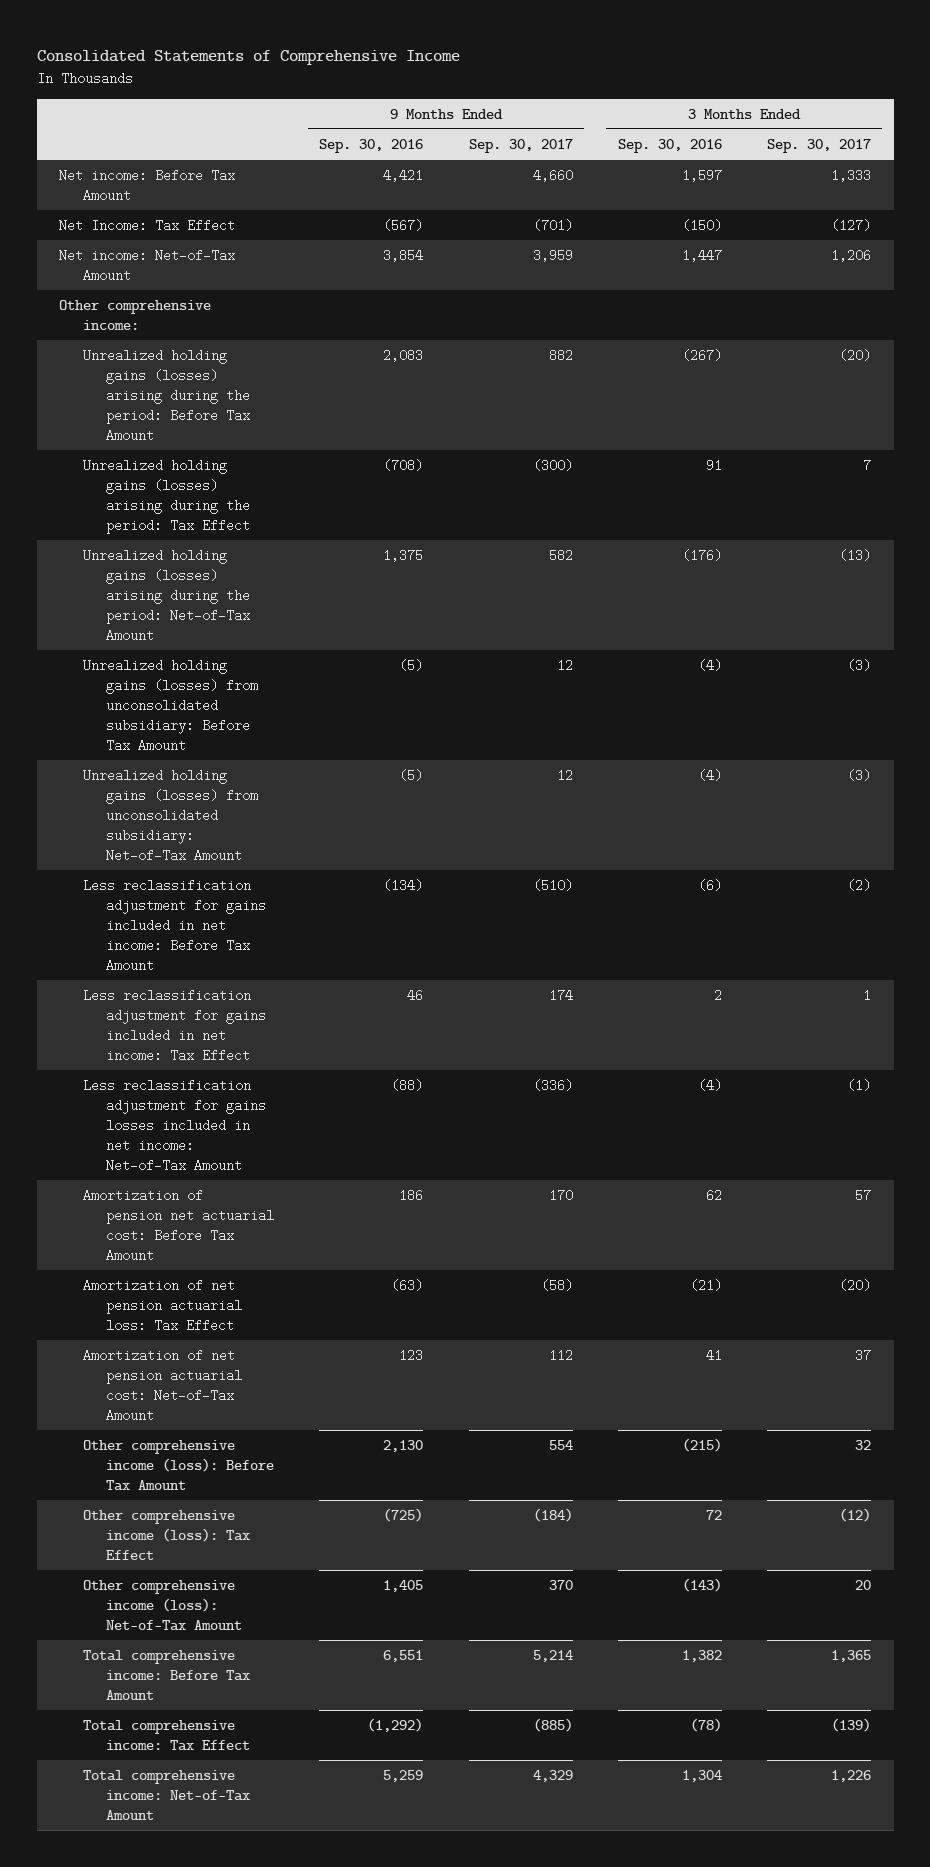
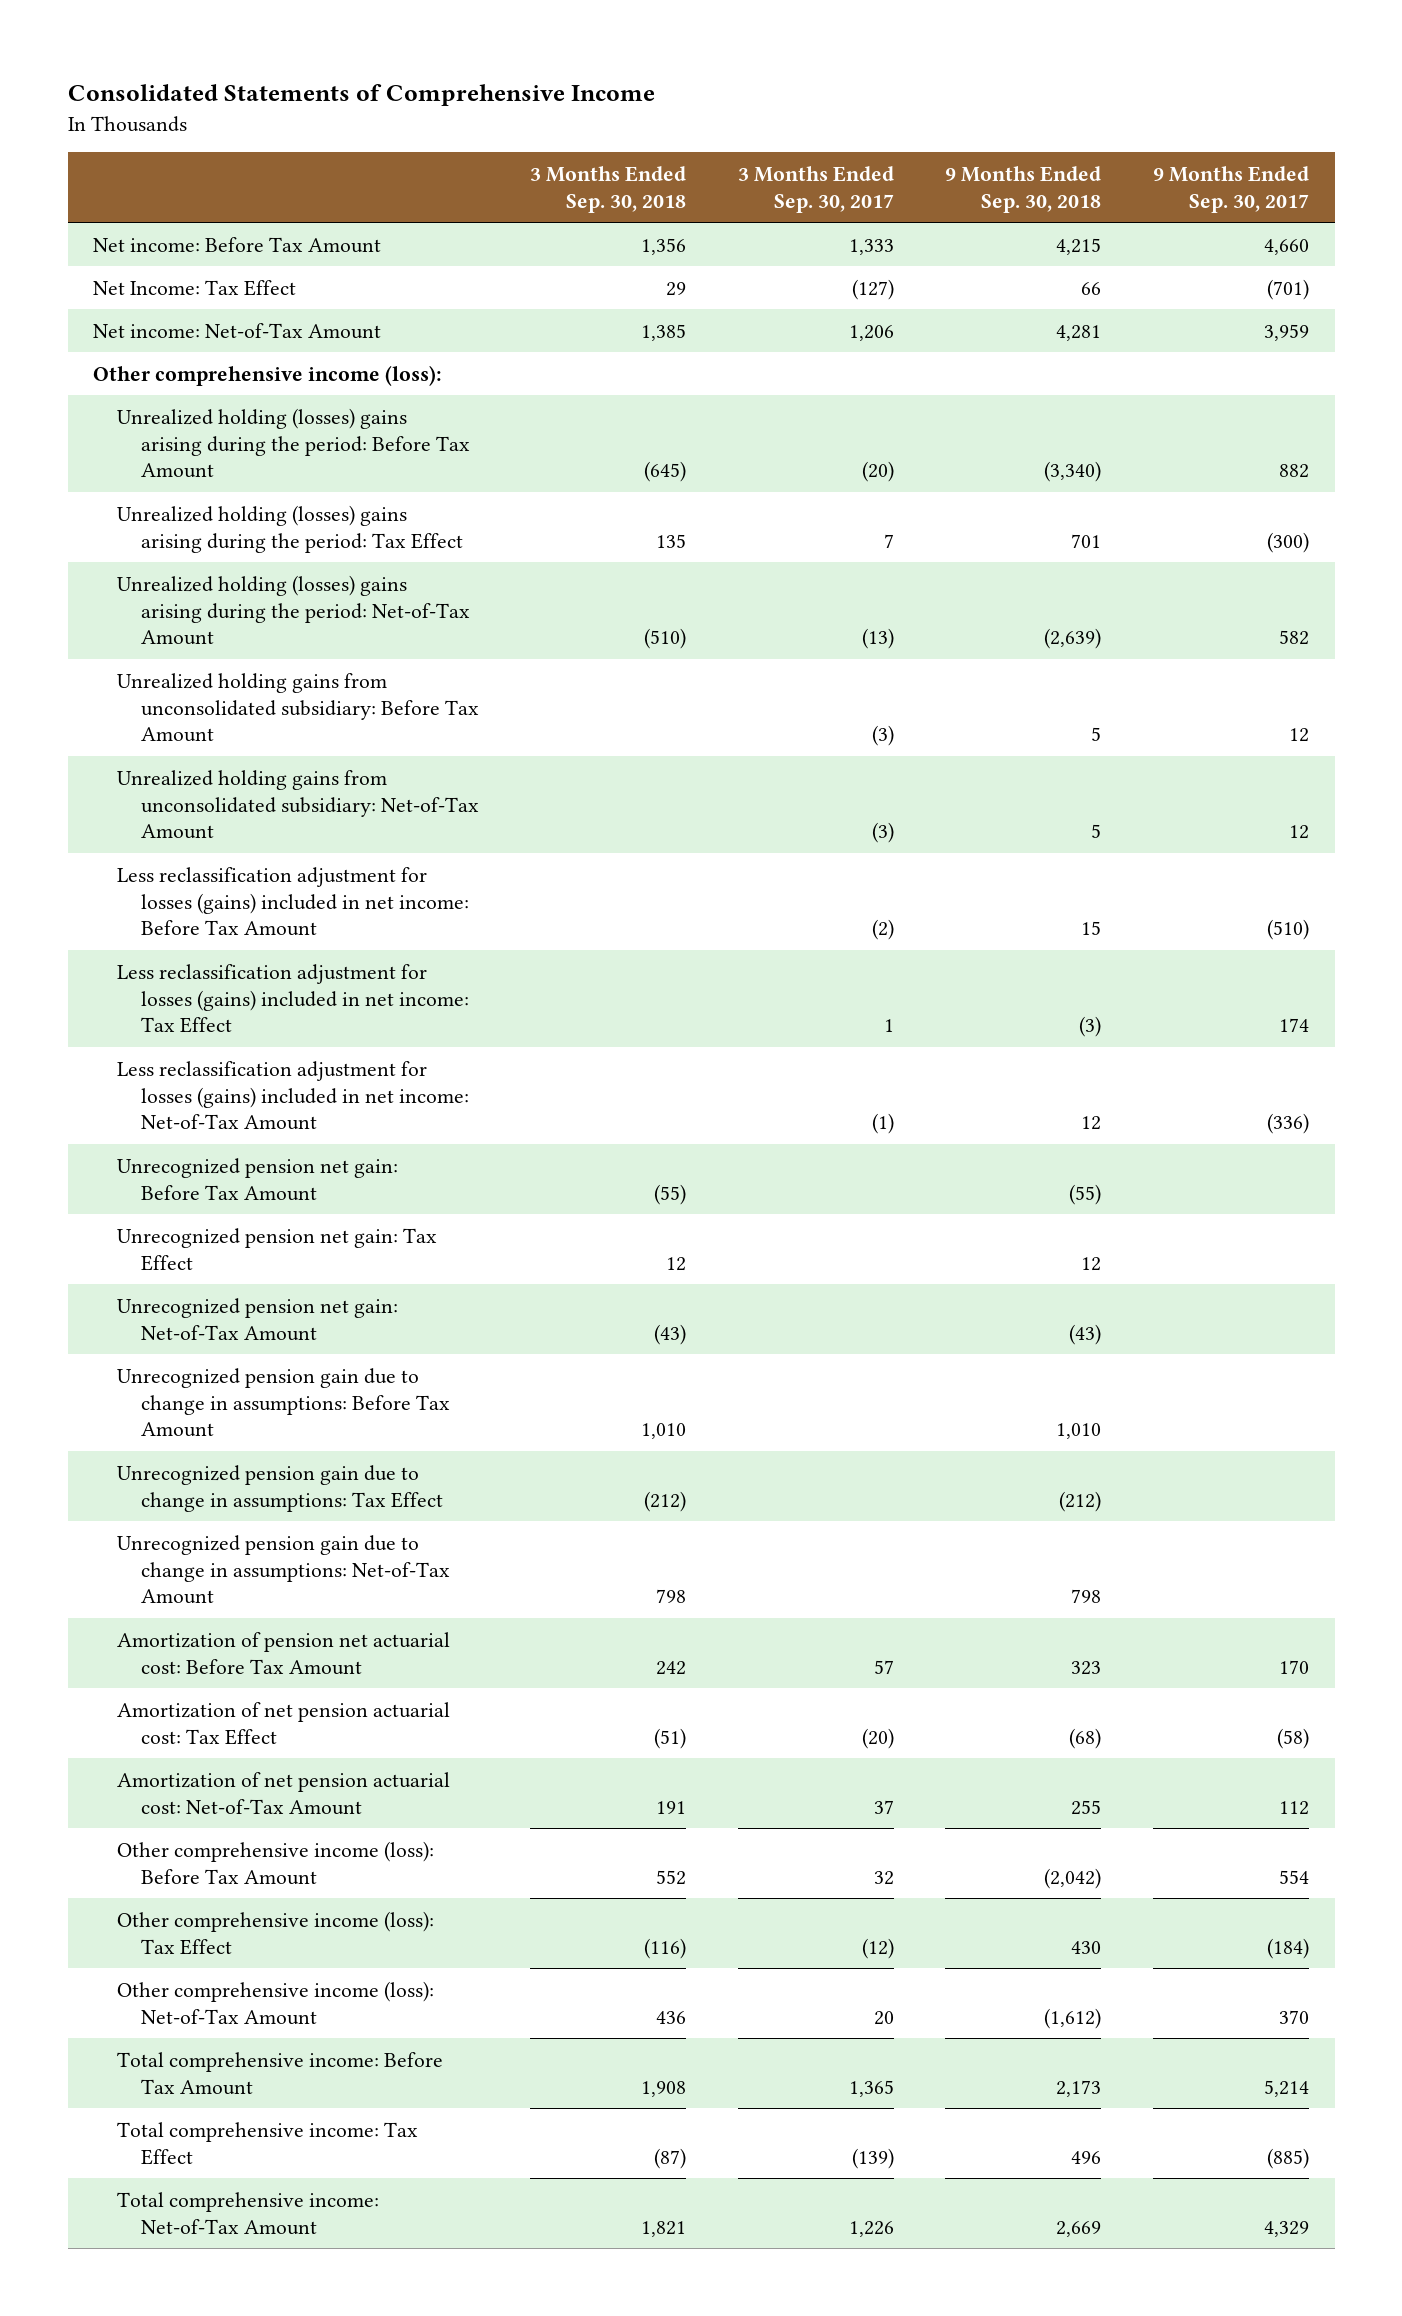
[319,138,424,153] Sep. 30, 2016 -> none
[617,138,722,153] Sep. 30, 2016 -> none
none -> [530,165,687,213] 3 Months Ended Sep. 30, 2018
none -> [945,165,1102,213] 9 Months Ended Sep. 30, 2018
[59,299,212,331] Other comprehensive income: -> [93,364,443,386] Other comprehensive income (loss):
[82,348,251,443] Unrealized holding gains (losses) arising during the period: Before Tax Amount -> [117,407,470,479] Unrealized holding (losses) gains arising during the period: Before Tax Amount
[82,458,251,535] Unrealized holding gains (losses) arising during the period: Tax Effect -> [117,504,463,553] Unrealized holding (losses) gains arising during the period: Tax Effect
[82,548,251,643] Unrealized holding gains (losses) arising during the period: Net-of-Tax Amount -> [117,574,470,646] Unrealized holding (losses) gains arising during the period: Net-of-Tax Amount
[82,658,259,753] Unrealized holding gains (losses) from unconsolidated subsidiary: Before Tax Amount -> [117,672,479,743] Unrealized holding gains from unconsolidated subsidiary: Before Tax Amount
[82,768,259,863] Unrealized holding gains (losses) from unconsolidated subsidiary: Net-of-Tax Amount -> [117,769,479,840] Unrealized holding gains from unconsolidated subsidiary: Net-of-Tax Amount
[82,878,267,973] Less reclassification adjustment for gains included in net income: Before Tax Amount -> [117,866,469,937] Less reclassification adjustment for losses (gains) included in net income: Before Tax Amount
[82,988,267,1063] Less reclassification adjustment for gains included in net income: Tax Effect -> [117,963,469,1034] Less reclassification adjustment for losses (gains) included in net income: Tax Effect
[82,1078,267,1173] Less reclassification adjustment for gains losses included in net income: Net-of-Tax Amount -> [117,1060,469,1131] Less reclassification adjustment for losses (gains) included in net income: Net-of-Tax Amount
none -> [117,1157,399,1201] Unrecognized pension net gain: Before Tax Amount
none -> [117,1227,438,1271] Unrecognized pension net gain: Tax Effect
none -> [117,1297,399,1341] Unrecognized pension net gain: Net-of-Tax Amount
none -> [117,1367,450,1438] Unrecognized pension gain due to change in assumptions: Before Tax Amount
none -> [117,1464,443,1512] Unrecognized pension gain due to change in assumptions: Tax Effect
none -> [117,1534,450,1605] Unrecognized pension gain due to change in assumptions: Net-of-Tax Amount
[82,1278,243,1333] Amortization of net pension actuarial loss: Tax Effect -> [117,1701,451,1745] Amortization of net pension actuarial cost: Tax Effect

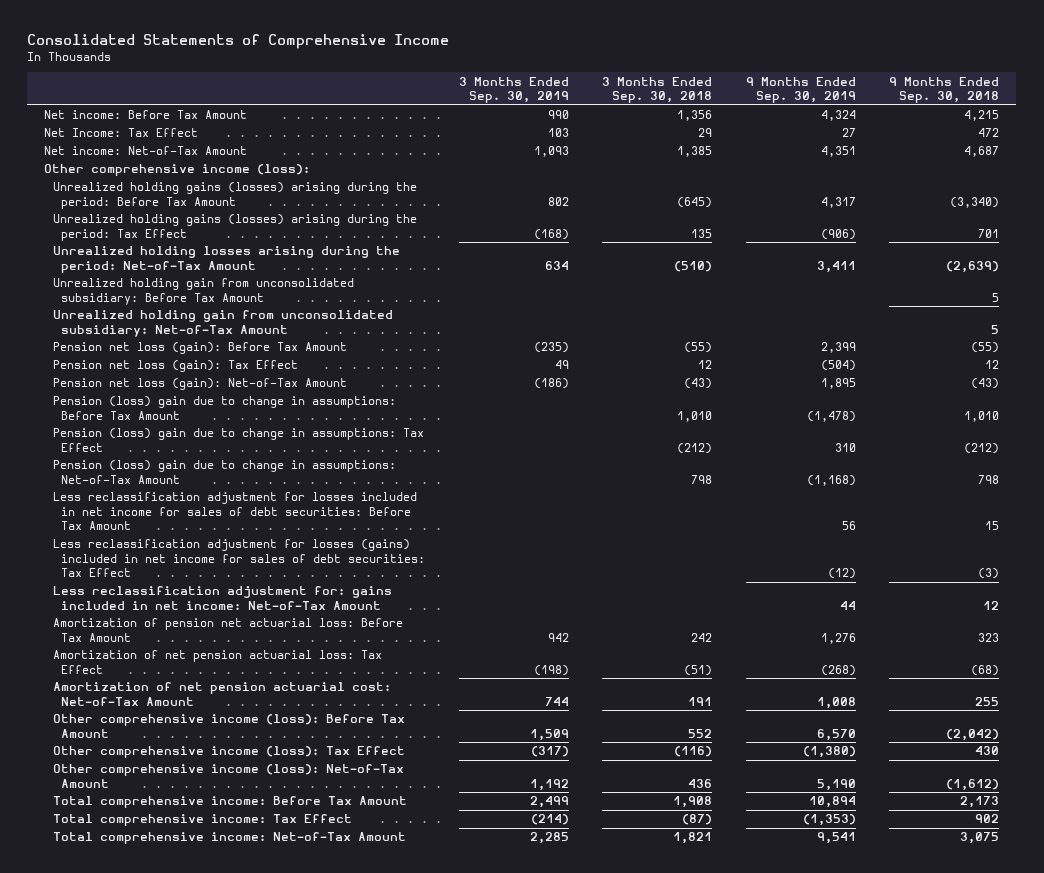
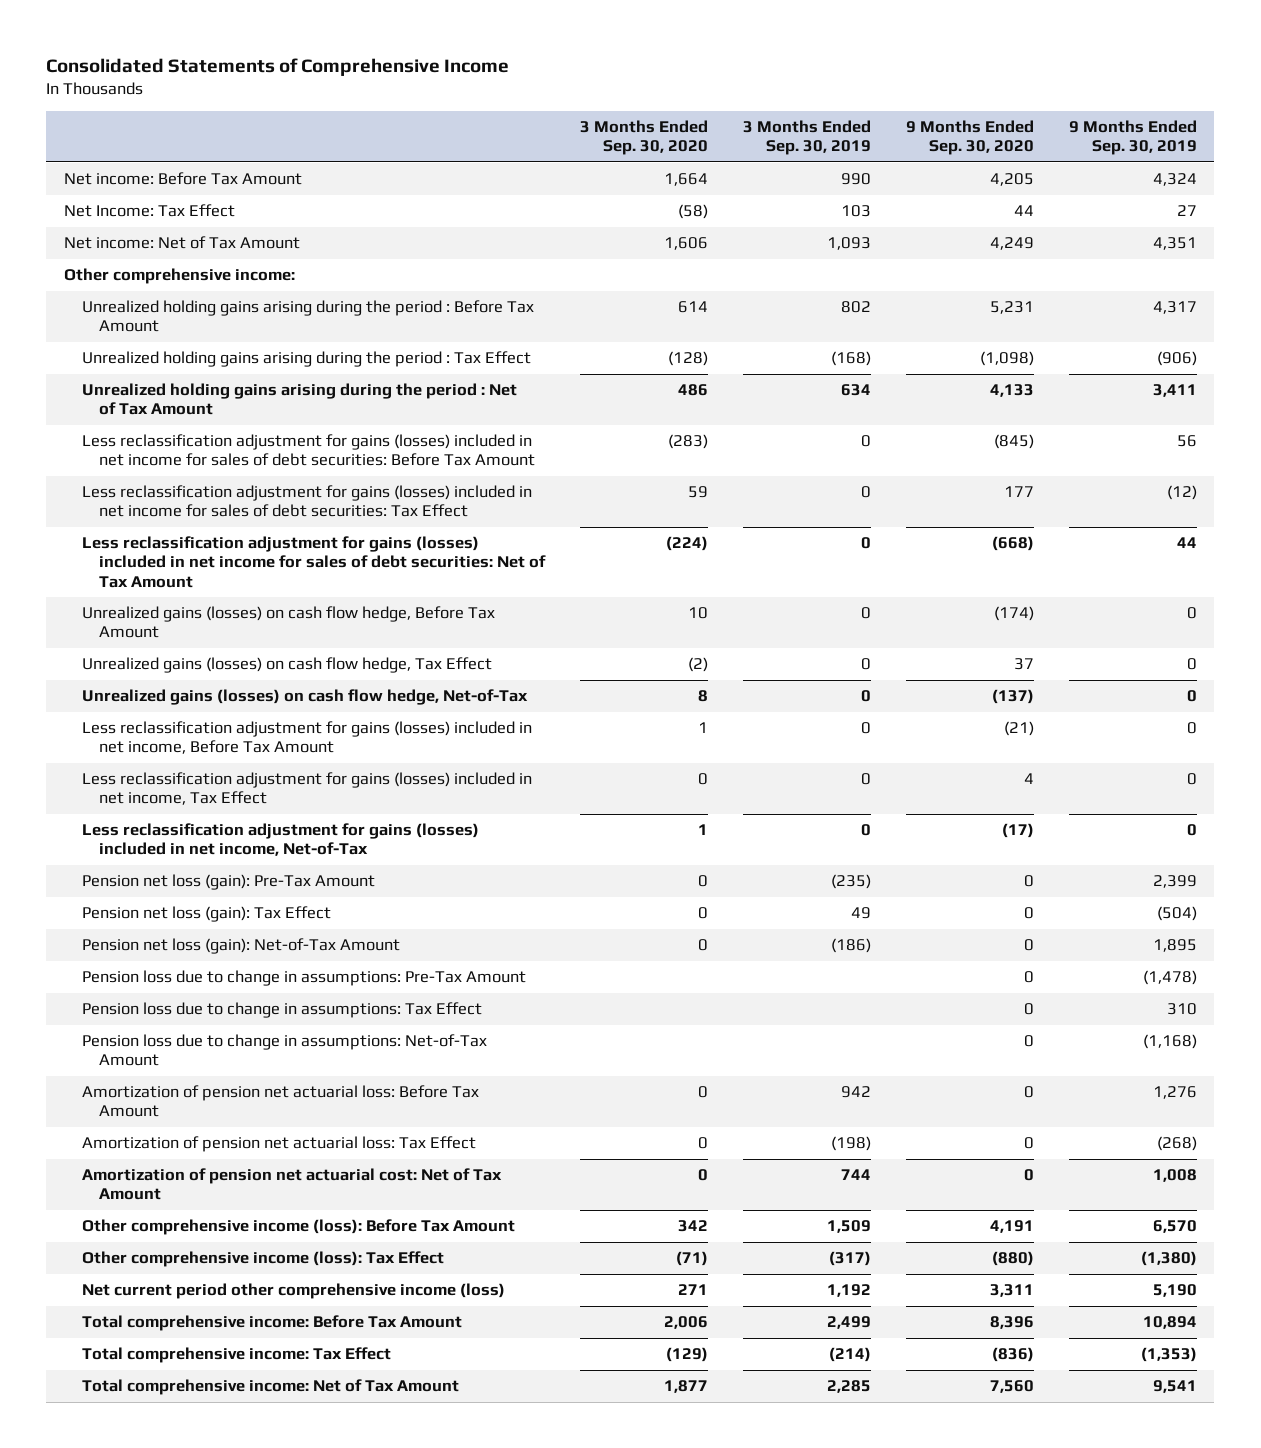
[602,76,713,104] 3 Months Ended Sep. 30, 2018 -> none
[889,76,1000,104] 9 Months Ended Sep. 30, 2018 -> none
none -> [580,120,709,156] 3 Months Ended Sep. 30, 2020
none -> [905,120,1034,156] 9 Months Ended Sep. 30, 2020
[52,278,354,305] Unrealized holding gain from unconsolidated subsidiary: Before Tax Amount -> none
[52,310,393,337] Unrealized holding gain from unconsolidated subsidiary: Net-of-Tax Amount -> none
[44,146,248,156] Net income: Net-of-Tax Amount -> [63,236,300,250] Net income: Net of Tax Amount
[44,164,311,177] Other comprehensive income (loss): -> [63,268,295,285] Other comprehensive income:
[52,182,417,209] Unrealized holding gains (losses) arising during the period: Before Tax Amount -> [81,300,534,333] Unrealized holding gains arising during the period : Before Tax Amount
[52,214,417,241] Unrealized holding gains (losses) arising during the period: Tax Effect -> [81,351,531,368] Unrealized holding gains arising during the period : Tax Effect
[52,246,400,273] Unrealized holding losses arising during the period: Net-of-Tax Amount -> [81,383,517,416] Unrealized holding gains arising during the period : Net of Tax Amount
none -> [81,434,536,467] Less reclassification adjustment for gains (losses) included in net income for sales of debt securities: Before Tax Amount
none -> [81,485,532,518] Less reclassification adjustment for gains (losses) included in net income for sales of debt securities: Tax Effect
none -> [81,536,547,588] Less reclassification adjustment for gains (losses) included in net income for sales of debt securities: Net of Tax Amount
none -> [81,606,495,639] Unrealized gains (losses) on cash flow hedge, Before Tax Amount
none -> [81,657,492,674] Unrealized gains (losses) on cash flow hedge, Tax Effect
none -> [81,689,528,706] Unrealized gains (losses) on cash flow hedge, Net-of-Tax
none -> [81,721,532,755] Less reclassification adjustment for gains (losses) included in net income, Before Tax Amount
none -> [81,772,532,806] Less reclassification adjustment for gains (losses) included in net income, Tax Effect
none -> [81,823,479,857] Less reclassification adjustment for gains (losses) included in net income, Net-of-Tax
[52,342,347,355] Pension net loss (gain): Before Tax Amount -> [81,874,375,891] Pension net loss (gain): Pre-Tax Amount
[52,492,417,531] Less reclassification adjustment for losses included in net income for sales of debt securities: Before Tax Amount -> none
[52,539,426,578] Less reclassification adjustment for losses (gains) included in net income for sales of debt securities: Tax Effect -> none
[52,586,392,610] Less reclassification adjustment for: gains included in net income: Net-of-Tax Amount -> none
[52,396,396,420] Pension (loss) gain due to change in assumptions: Before Tax Amount -> [81,970,526,987] Pension loss due to change in assumptions: Pre-Tax Amount
[52,428,424,452] Pension (loss) gain due to change in assumptions: Tax Effect -> [81,1002,482,1019] Pension loss due to change in assumptions: Tax Effect
[52,460,396,484] Pension (loss) gain due to change in assumptions: Net-of-Tax Amount -> [81,1034,487,1067] Pension loss due to change in assumptions: Net-of-Tax Amount
[52,650,382,674] Amortization of net pension actuarial loss: Tax Effect -> [81,1136,476,1153] Amortization of pension net actuarial loss: Tax Effect
[52,682,391,706] Amortization of net pension actuarial cost: Net-of-Tax Amount -> [81,1168,502,1201] Amortization of pension net actuarial cost: Net of Tax Amount
[52,764,404,788] Other comprehensive income (loss): Net-of-Tax Amount -> [81,1283,505,1300] Net current period other comprehensive income (loss)
[52,832,406,845] Total comprehensive income: Net-of-Tax Amount -> [81,1379,459,1396] Total comprehensive income: Net of Tax Amount

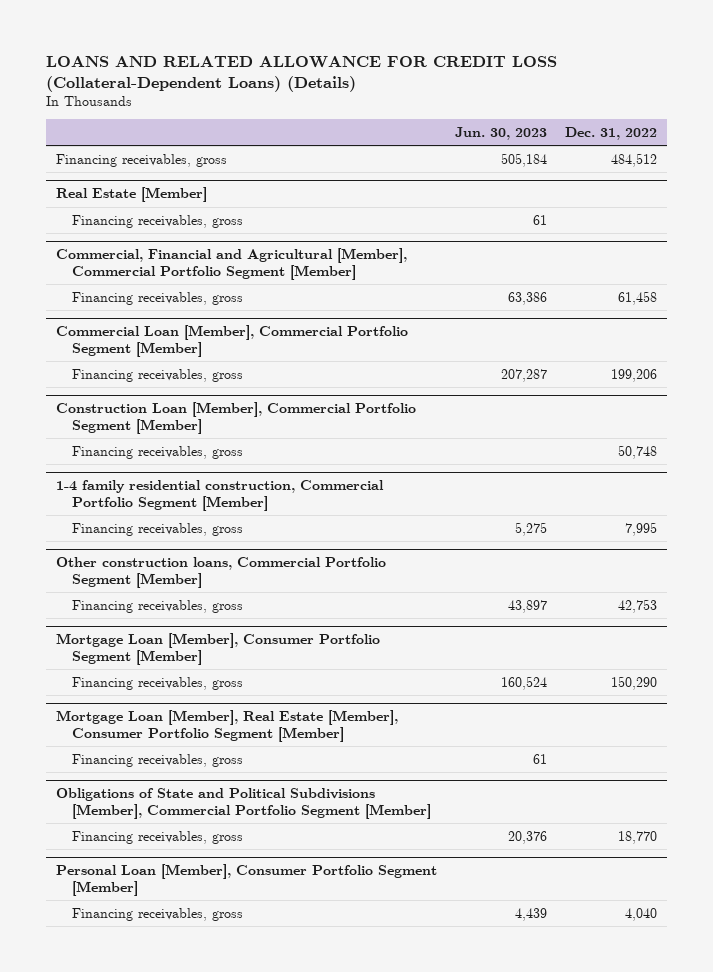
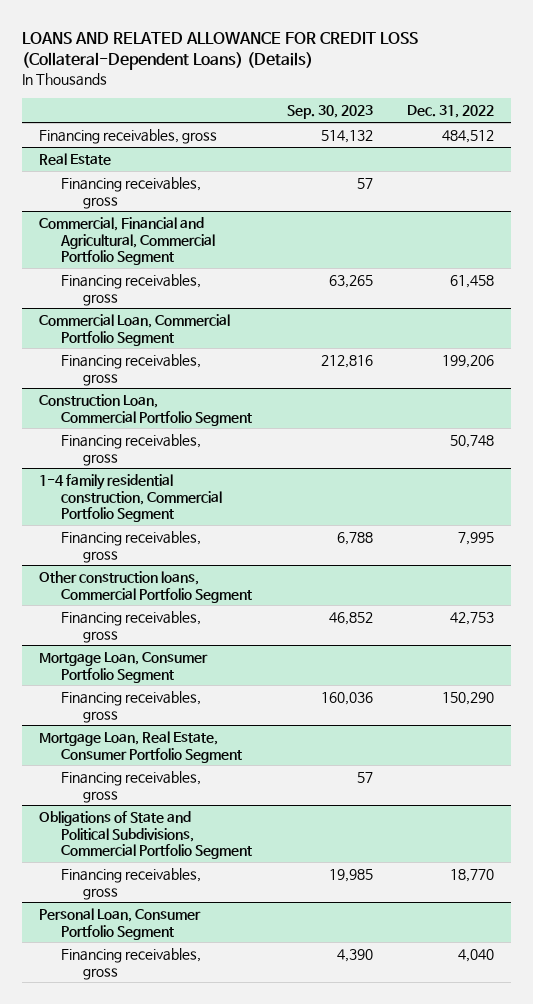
[454,126,547,140] Jun. 30, 2023 -> none
none -> [286,105,373,120] Sep. 30, 2023
[55,187,207,203] Real Estate [Member] -> [39,152,112,165] Real Estate
[55,248,407,280] Commercial, Financial and Agricultural [Member], Commercial Portfolio Segment [Member] -> [39,216,216,266] Commercial, Financial and Agricultural, Commercial Portfolio Segment
[55,325,408,357] Commercial Loan [Member], Commercial Portfolio Segment [Member] -> [39,313,231,346] Commercial Loan, Commercial Portfolio Segment
[55,402,416,434] Construction Loan [Member], Commercial Portfolio Segment [Member] -> [39,393,253,426] Construction Loan, Commercial Portfolio Segment
[55,480,384,511] 1-4 family residential construction, Commercial Portfolio Segment [Member] -> [39,473,223,523] 1-4 family residential construction, Commercial Portfolio Segment
[55,557,386,588] Other construction loans, Commercial Portfolio Segment [Member] -> [39,570,253,603] Other construction loans, Commercial Portfolio Segment
[55,633,380,665] Mortgage Loan [Member], Consumer Portfolio Segment [Member] -> [39,651,209,683] Mortgage Loan, Consumer Portfolio Segment
[55,710,398,742] Mortgage Loan [Member], Real Estate [Member], Consumer Portfolio Segment [Member] -> [39,730,243,763] Mortgage Loan, Real Estate, Consumer Portfolio Segment
[55,788,432,819] Obligations of State and Political Subdivisions [Member], Commercial Portfolio Segment [Member] -> [39,810,253,860] Obligations of State and Political Subdivisions, Commercial Portfolio Segment
[55,864,437,896] Personal Loan [Member], Consumer Portfolio Segment [Member] -> [39,907,202,940] Personal Loan, Consumer Portfolio Segment

